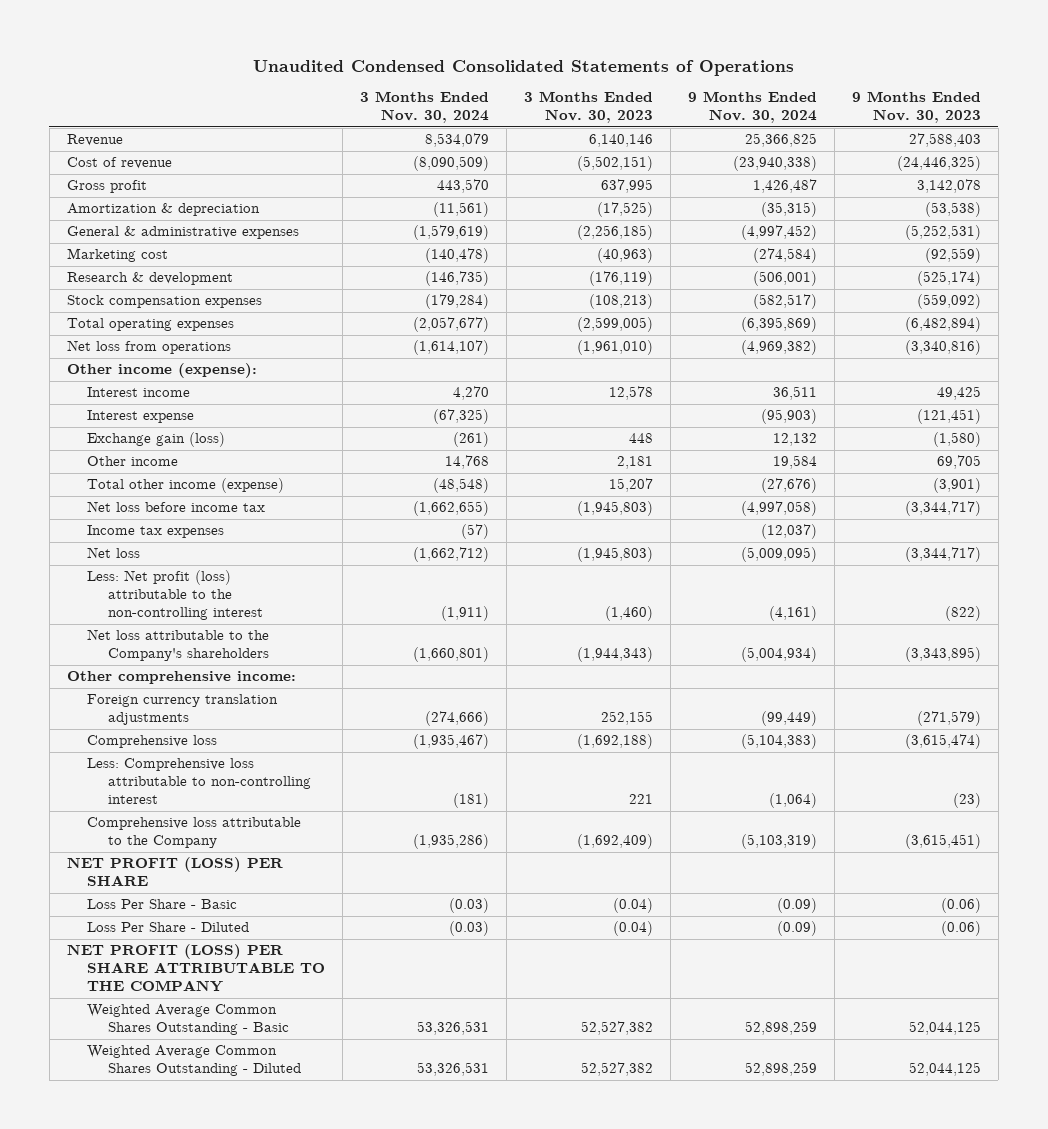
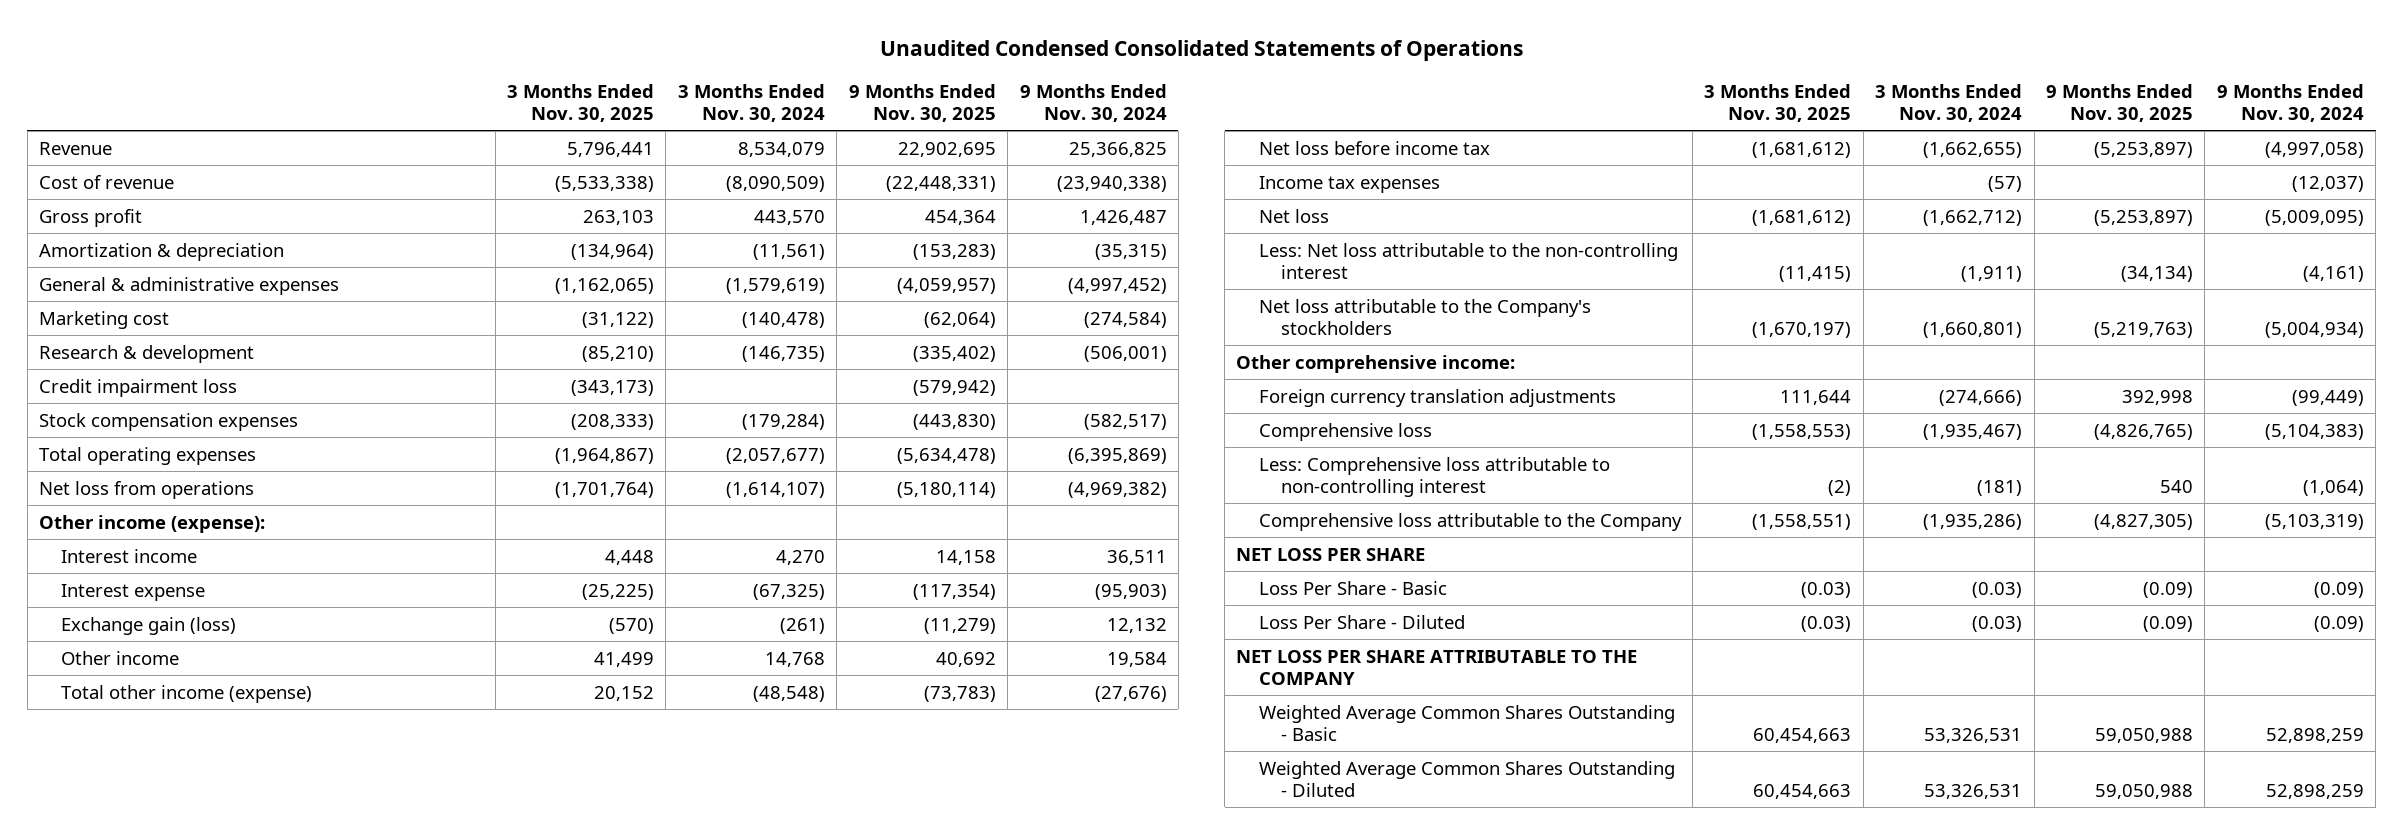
[524,91,654,124] 3 Months Ended Nov. 30, 2023 -> none
[851,91,981,124] 9 Months Ended Nov. 30, 2023 -> none
none -> [507,83,655,123] 3 Months Ended Nov. 30, 2025
none -> [848,83,996,123] 9 Months Ended Nov. 30, 2025
none -> [39,378,238,397] Credit impairment loss
[87,570,264,621] Less: Net profit (loss) attributable to the non-controlling interest -> [1258,242,1678,279] Less: Net loss attributable to the non-controlling interest
[87,629,270,662] Net loss attributable to the Company's shareholders -> [1258,298,1591,335] Net loss attributable to the Company's stockholders
[66,857,283,887] NET PROFIT (LOSS) PER SHARE -> [1236,547,1426,561] NET LOSS PER SHARE
[66,944,326,993] NET PROFIT (LOSS) PER SHARE ATTRIBUTABLE TO THE COMPANY -> [1236,649,1638,685] NET LOSS PER SHARE ATTRIBUTABLE TO THE COMPANY

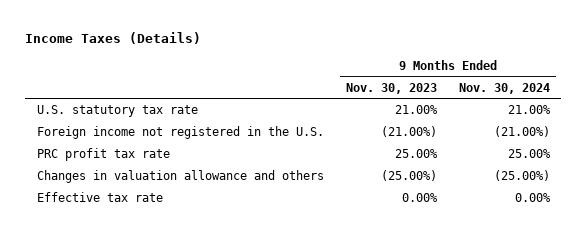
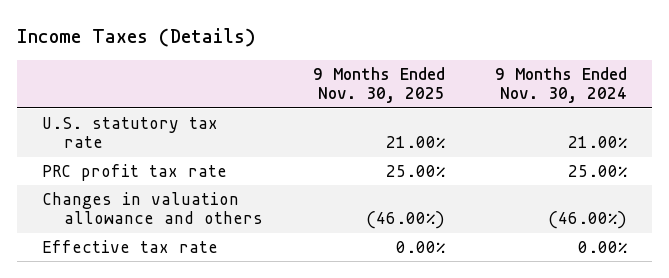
[345,82,437,94] Nov. 30, 2023 -> none
none -> [312,66,445,104] 9 Months Ended Nov. 30, 2025
[36,126,324,140] Foreign income not registered in the U.S. -> none
[494,170,551,182] (25.00%) -> [547,211,627,230] (46.00%)

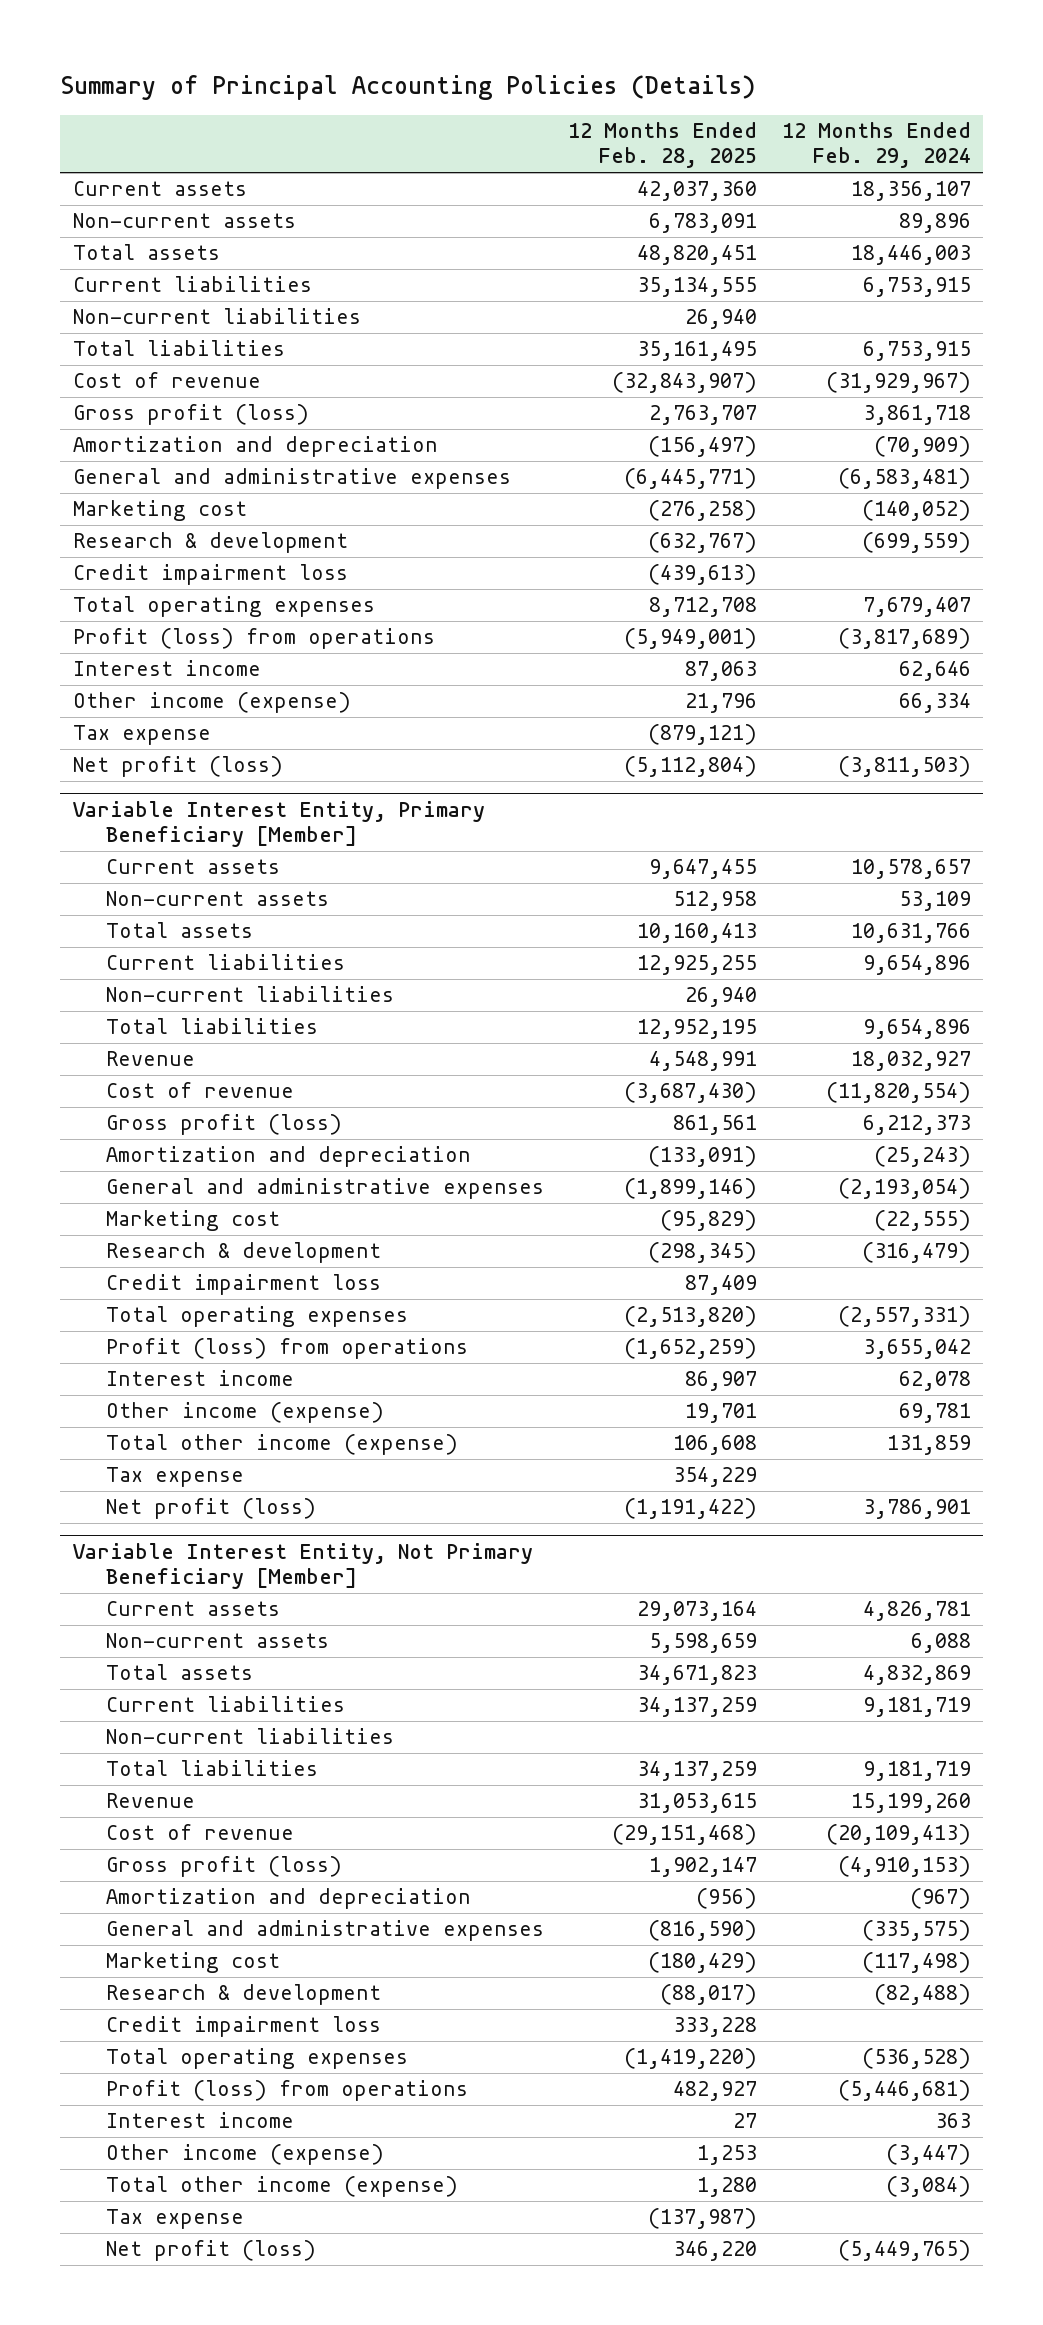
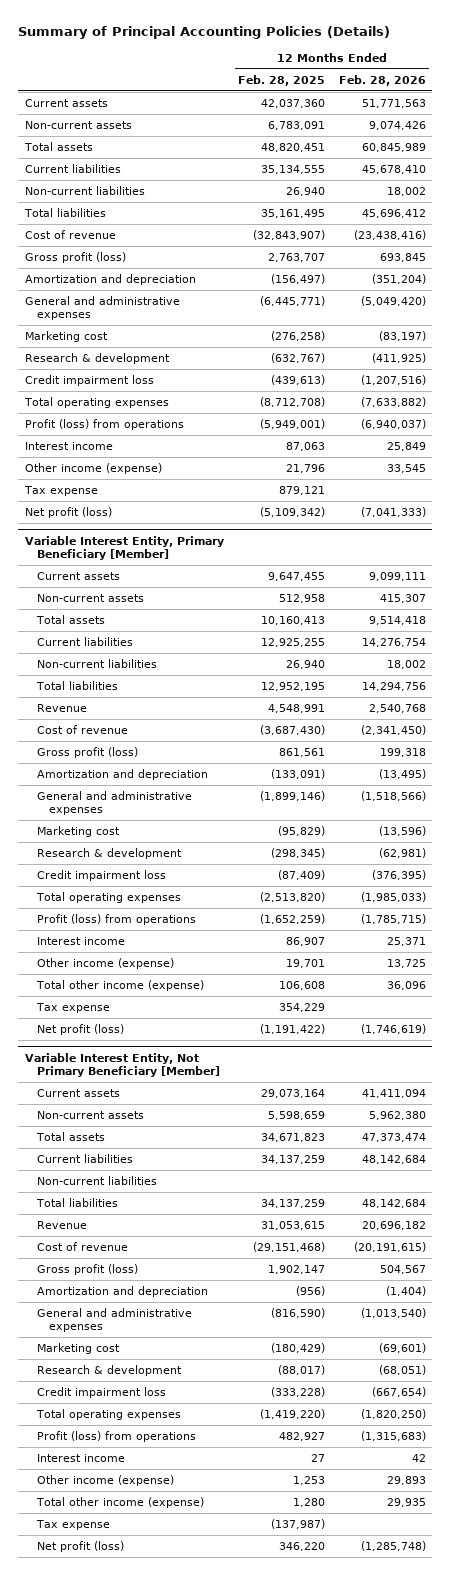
[781,122,971,169] 12 Months Ended Feb. 29, 2024 -> none
none -> [338,75,426,87] Feb. 28, 2026
[649,597,758,618] 8,712,708 -> [259,397,325,408] (8,712,708)
[648,724,758,746] (879,121) -> [278,486,325,496] 879,121
[624,756,758,778] (5,112,804) -> [259,507,325,518] (5,109,342)
[685,1275,758,1296] 87,409 -> [277,870,325,881] (87,409)
[673,2017,758,2038] 333,228 -> [270,1387,325,1398] (333,228)

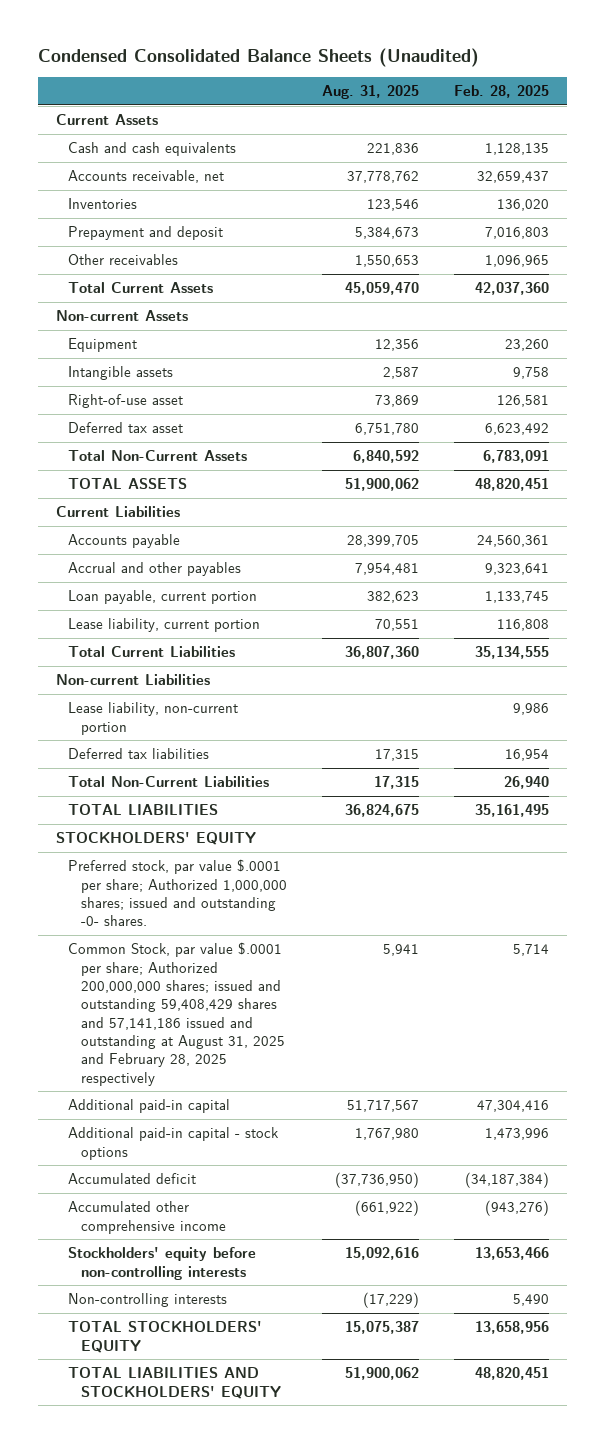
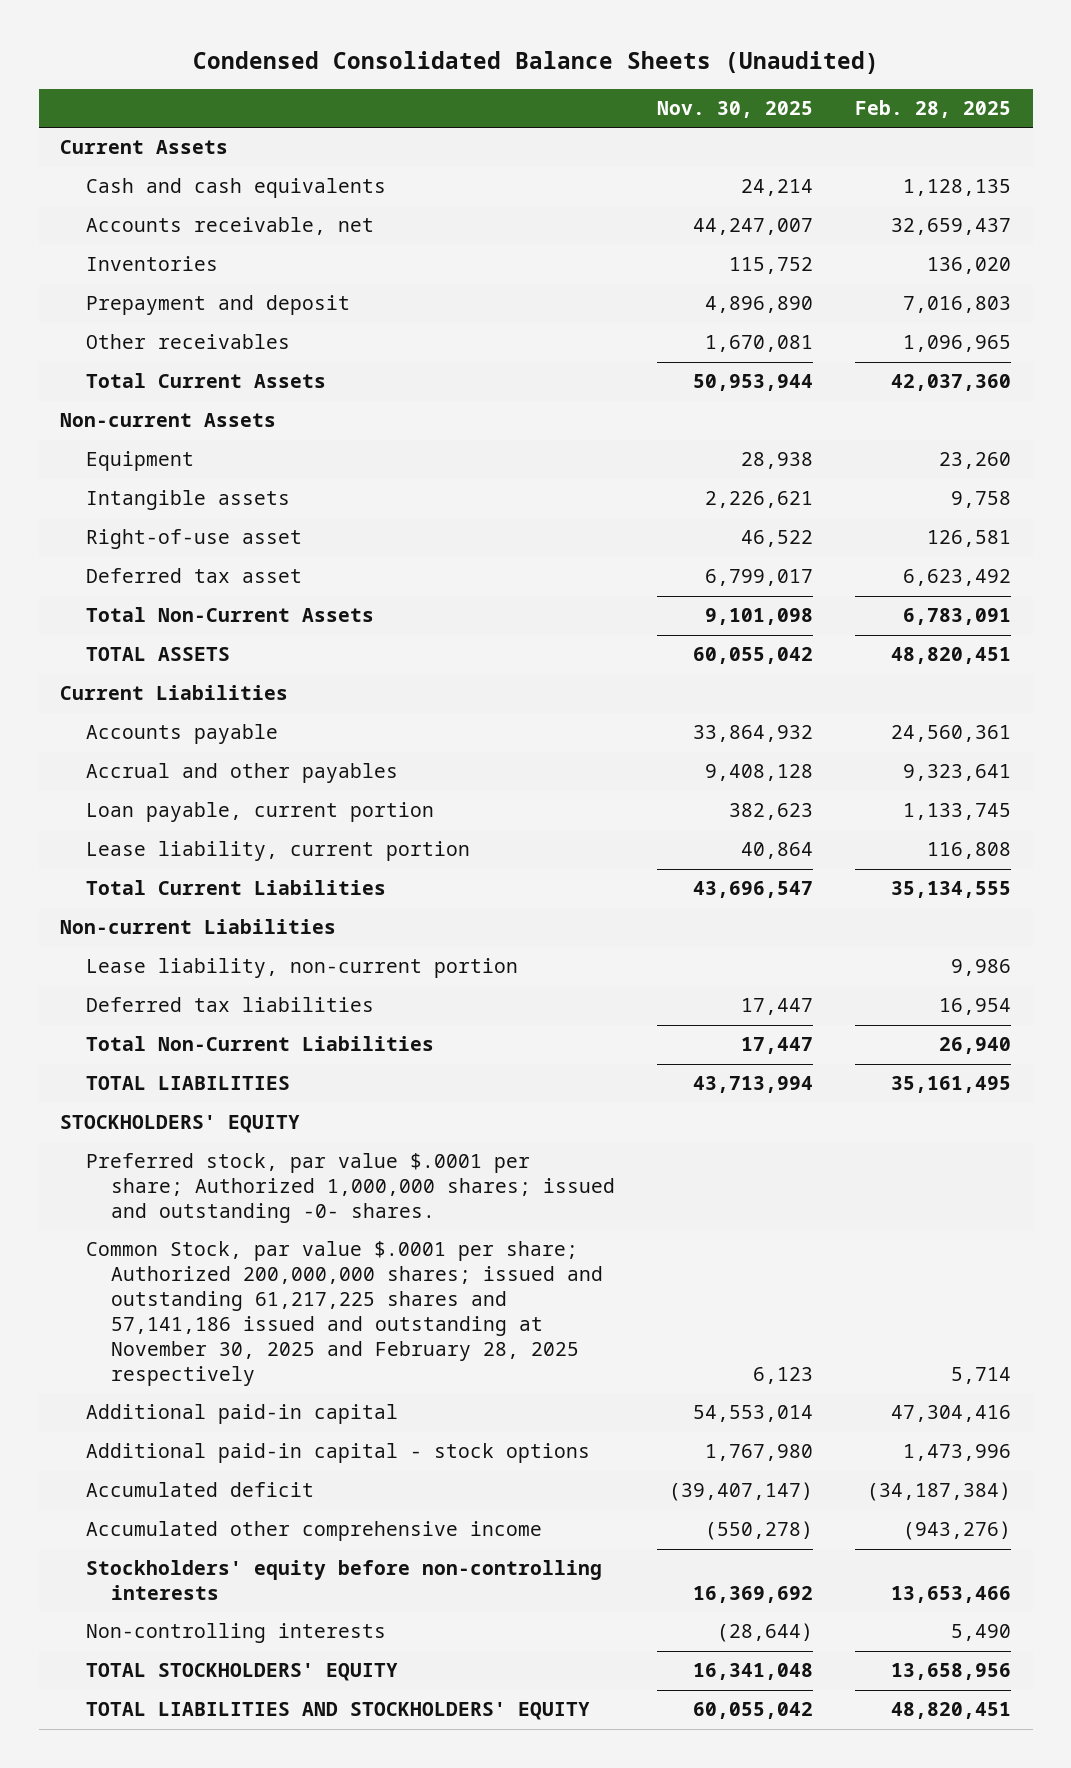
[321,84,419,99] Aug. 31, 2025 -> none
none -> [657,101,814,119] Nov. 30, 2025
[68,942,285,1086] Common Stock, par value $.0001 per share; Authorized 200,000,000 shares; issued and outstanding 59,408,429 shares and 57,141,186 issued and outstanding at August 31, 2025 and February 28, 2025 respectively -> [85,1241,604,1387] Common Stock, par value $.0001 per share; Authorized 200,000,000 shares; issued and outstanding 61,217,225 shares and 57,141,186 issued and outstanding at November 30, 2025 and February 28, 2025 respectively

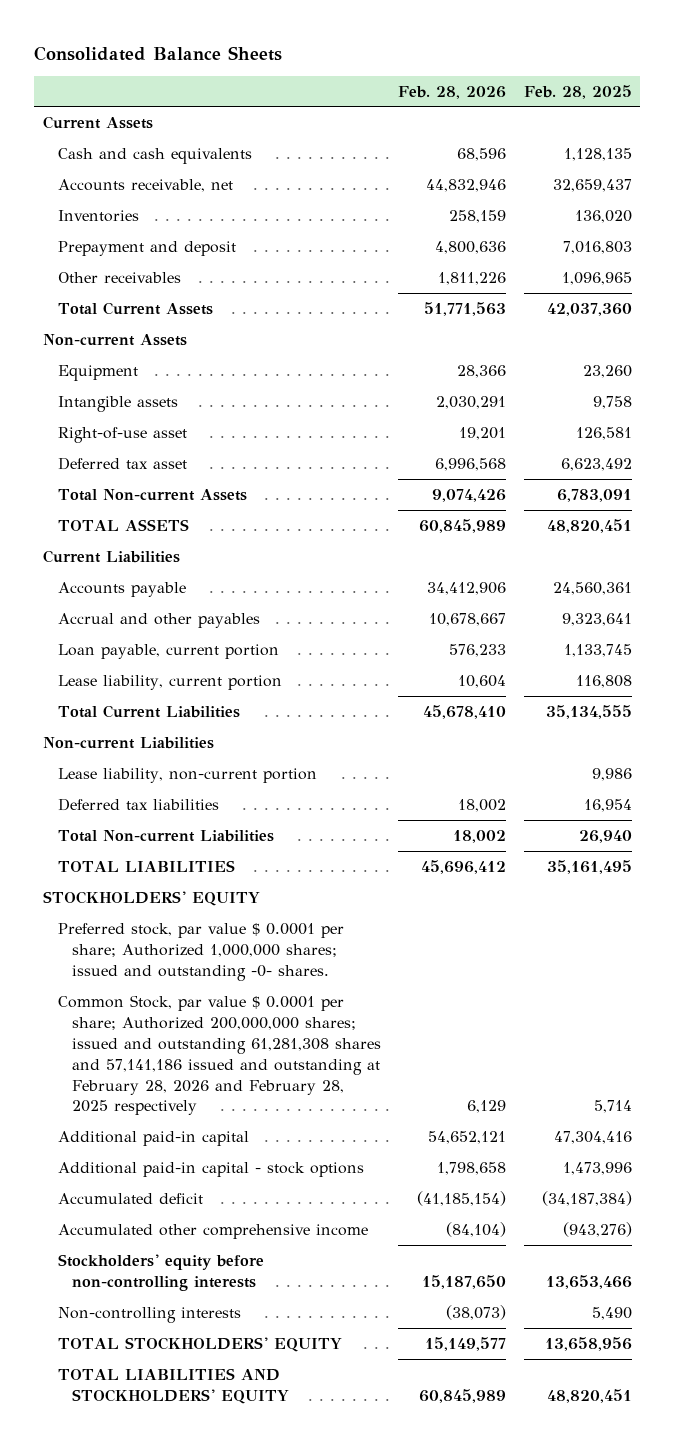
[192,51,879,75] Condensed Consolidated Balance Sheets (Unaudited) -> [34,45,283,61] Consolidated Balance Sheets
[657,101,814,119] Nov. 30, 2025 -> none
none -> [398,85,507,99] Feb. 28, 2026
[85,607,374,623] Total Non-Current Assets -> [57,488,247,501] Total Non-current Assets
[85,1036,434,1052] Total Non-Current Liabilities -> [57,829,274,842] Total Non-current Liabilities
[85,1153,616,1224] Preferred stock, par value $.0001 per share; Authorized 1,000,000 shares; issued and outstanding -0- shares. -> [57,922,344,981] Preferred stock, par value $ 0.0001 per share; Authorized 1,000,000 shares; issued and outstanding -0- shares.
[85,1241,604,1387] Common Stock, par value $.0001 per share; Authorized 200,000,000 shares; issued and outstanding 61,217,225 shares and 57,141,186 issued and outstanding at November 30, 2025 and February 28, 2025 respectively -> [57,994,382,1116] Common Stock, par value $ 0.0001 per share; Authorized 200,000,000 shares; issued and outstanding 61,281,308 shares and 57,141,186 issued and outstanding at February 28, 2026 and February 28, 2025 respectively

